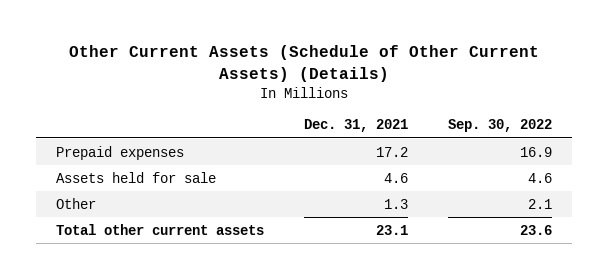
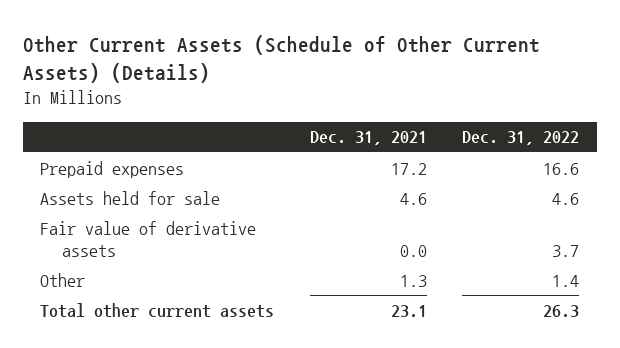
[448,119,553,133] Sep. 30, 2022 -> none
none -> [462,131,580,146] Dec. 31, 2022
none -> [40,220,257,257] Fair value of derivative assets

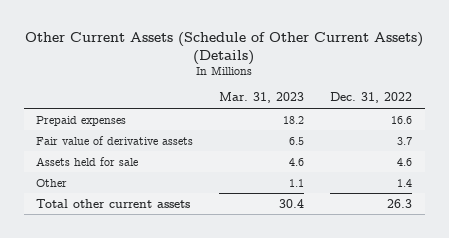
[309,131,427,146] Dec. 31, 2021 -> none
none -> [219,92,305,104] Mar. 31, 2023
[40,190,221,205] Assets held for sale -> [36,156,139,166] Assets held for sale

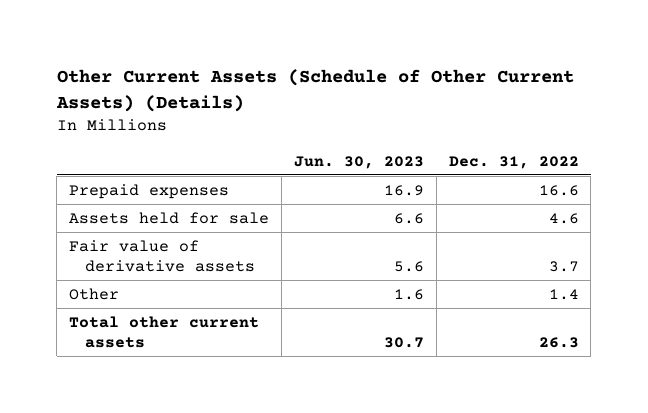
[219,92,305,104] Mar. 31, 2023 -> none
none -> [293,155,424,169] Jun. 30, 2023
[36,135,194,145] Fair value of derivative assets -> [69,239,256,272] Fair value of derivative assets

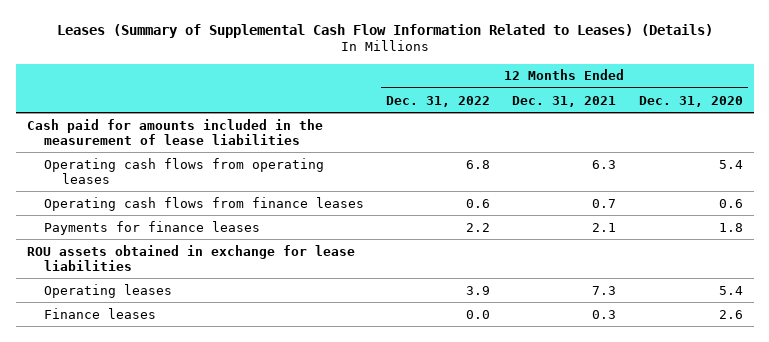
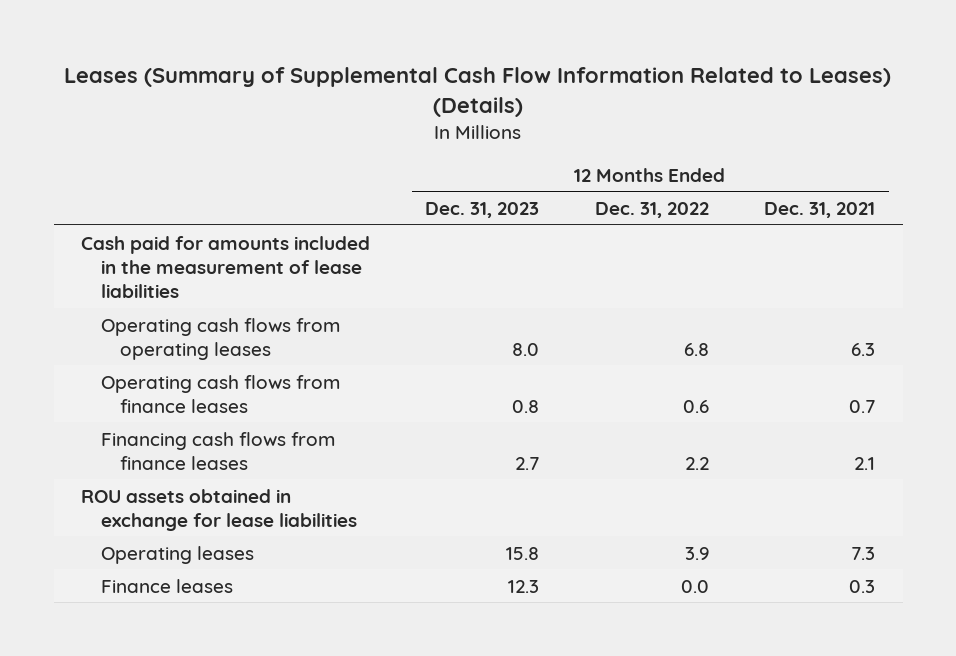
[638,95,743,107] Dec. 31, 2020 -> none
none -> [425,202,540,219] Dec. 31, 2023
[44,220,261,235] Payments for finance leases -> [100,431,335,470] Financing cash flows from finance leases

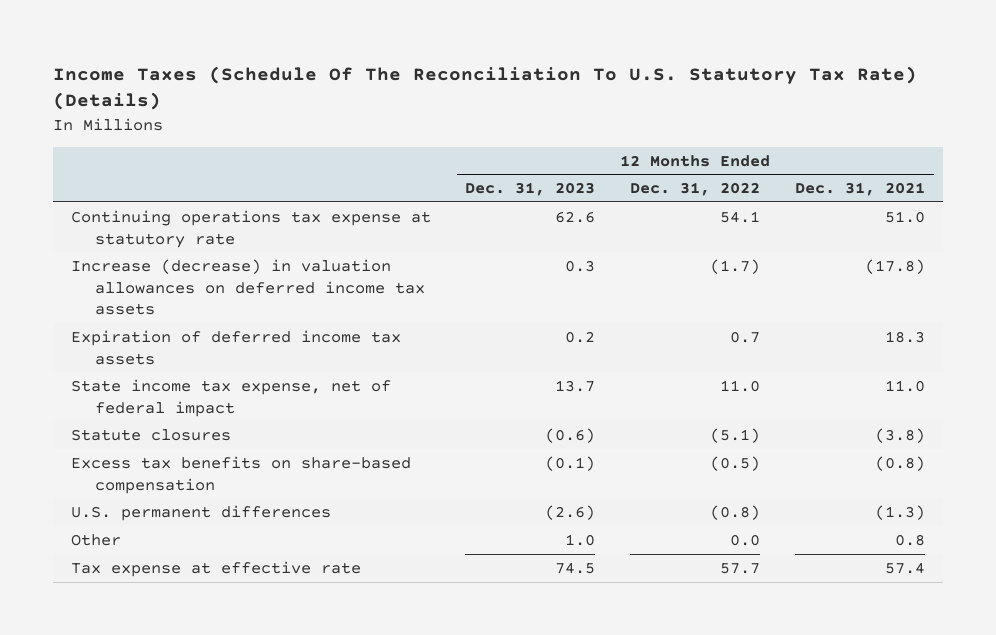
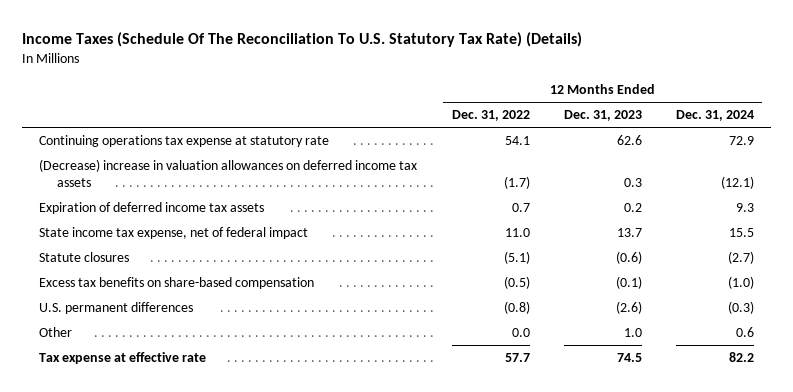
[795,182,926,197] Dec. 31, 2021 -> none
none -> [675,110,754,122] Dec. 31, 2024
[70,258,426,316] Increase (decrease) in valuation allowances on deferred income tax assets -> [39,159,418,188] (Decrease) increase in valuation allowances on deferred income tax assets

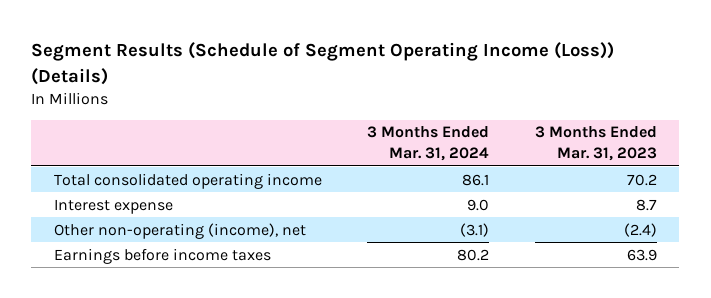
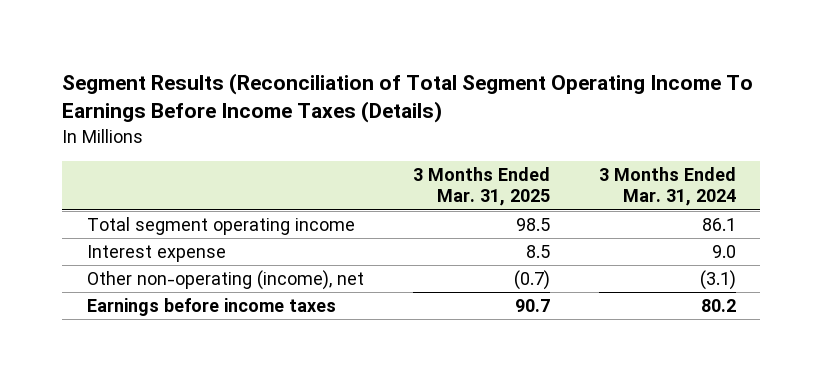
[31,42,615,85] Segment Results (Schedule of Segment Operating Income (Loss)) (Details) -> [62,73,754,124] Segment Results (Reconciliation of Total Segment Operating Income To Earnings Before Income Taxes (Details)
[534,126,657,162] 3 Months Ended Mar. 31, 2023 -> none
none -> [412,167,550,207] 3 Months Ended Mar. 31, 2025
[53,172,322,189] Total consolidated operating income -> [86,217,355,236] Total segment operating income

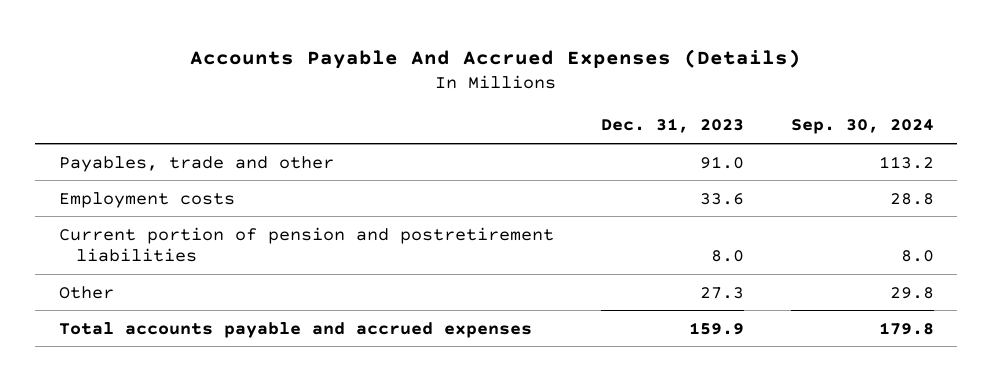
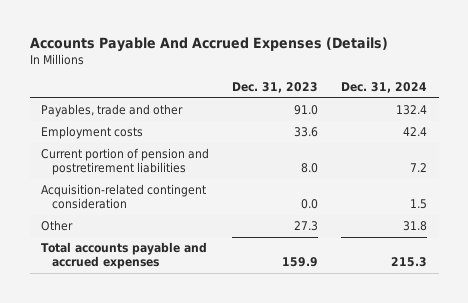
[790,119,934,135] Sep. 30, 2024 -> none
none -> [341,82,428,94] Dec. 31, 2024
none -> [41,184,207,210] Acquisition-related contingent consideration

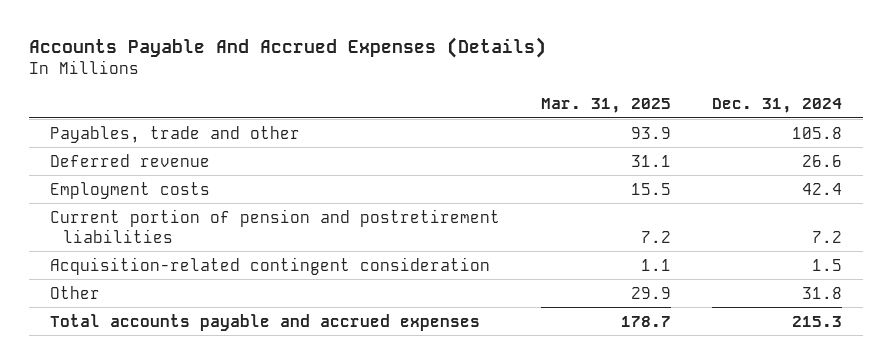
[232,82,319,94] Dec. 31, 2023 -> none
none -> [540,97,671,113] Mar. 31, 2025
[396,105,428,116] 132.4 -> [792,126,843,139] 105.8
none -> [49,153,210,167] Deferred revenue

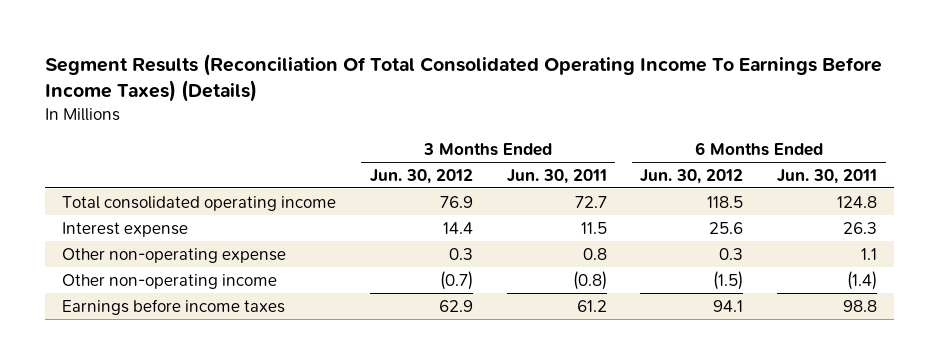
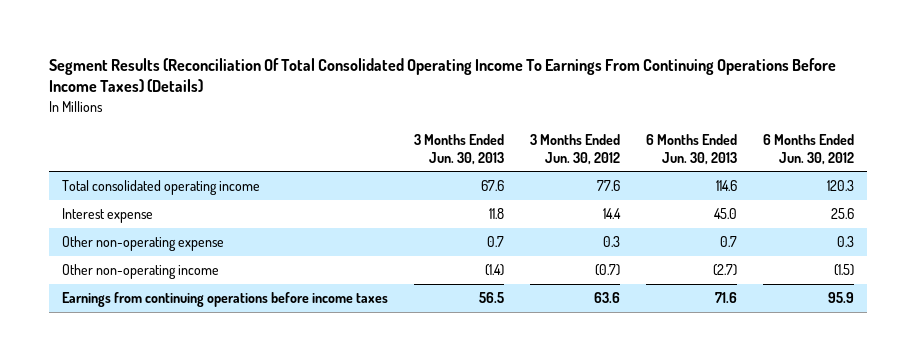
[44,53,882,102] Segment Results (Reconciliation Of Total Consolidated Operating Income To Earnings Before Income Taxes) (Details) -> [48,57,836,93] Segment Results (Reconciliation Of Total Consolidated Operating Income To Earnings From Continuing Operations Before Income Taxes) (Details)
[506,168,607,184] Jun. 30, 2011 -> none
[777,168,878,184] Jun. 30, 2011 -> none
none -> [413,133,504,165] 3 Months Ended Jun. 30, 2013
none -> [645,133,737,165] 6 Months Ended Jun. 30, 2013
[439,195,473,208] 76.9 -> [596,180,620,192] 77.6
[707,195,744,208] 118.5 -> [827,180,855,192] 120.3
[61,298,285,315] Earnings before income taxes -> [61,292,388,308] Earnings from continuing operations before income taxes
[438,299,473,312] 62.9 -> [593,292,620,304] 63.6
[713,299,744,312] 94.1 -> [828,292,855,304] 95.9

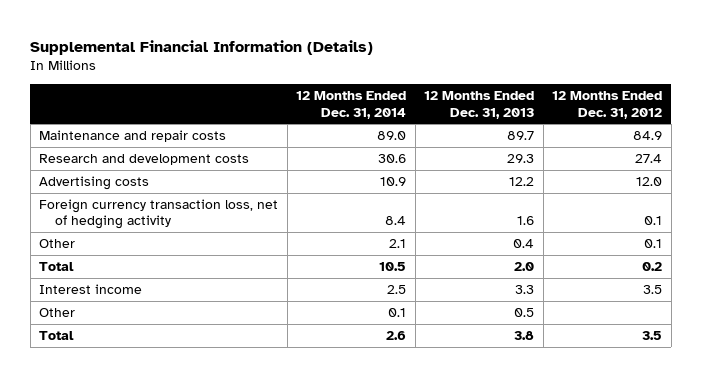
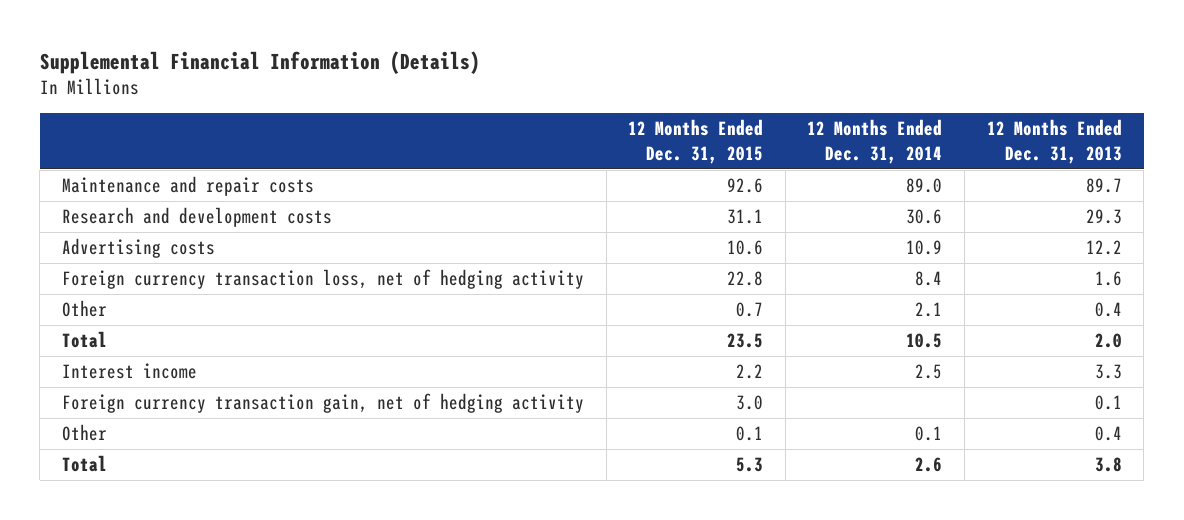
[552,91,663,119] 12 Months Ended Dec. 31, 2012 -> none
none -> [628,119,764,164] 12 Months Ended Dec. 31, 2015
none -> [61,393,584,414] Foreign currency transaction gain, net of hedging activity
[514,308,535,318] 0.5 -> [1094,426,1122,442] 0.4

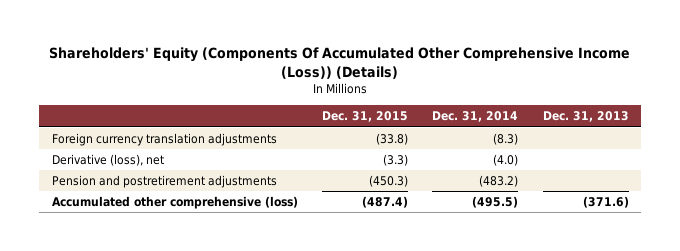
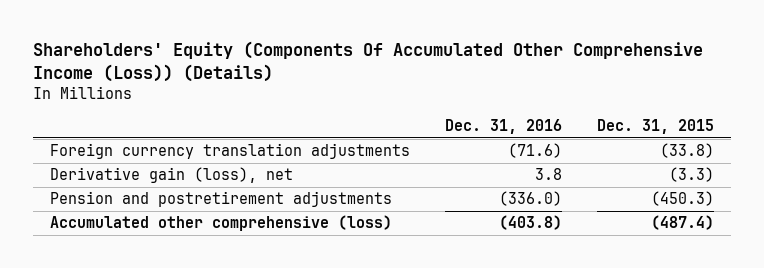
[432,111,519,123] Dec. 31, 2014 -> none
[542,111,629,123] Dec. 31, 2013 -> none
none -> [445,119,563,135] Dec. 31, 2016
[51,154,164,167] Derivative (loss), net -> [50,167,294,184] Derivative gain (loss), net

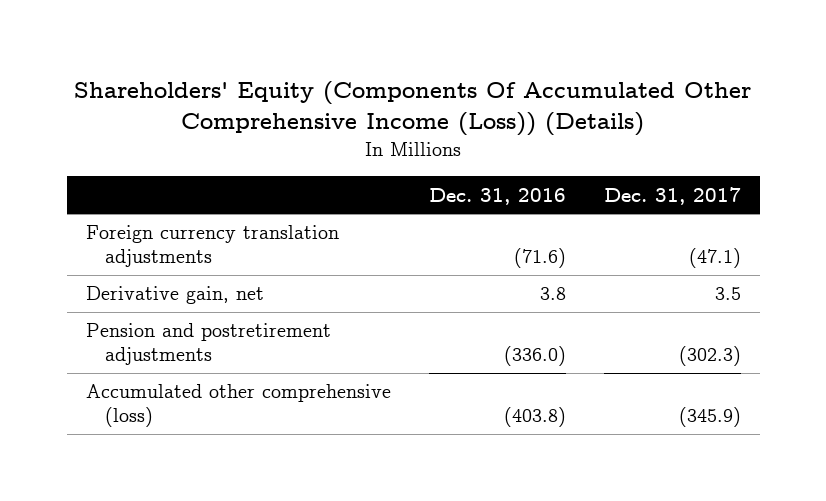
[596,119,714,135] Dec. 31, 2015 -> none
none -> [603,186,741,205] Dec. 31, 2017
[50,167,294,184] Derivative gain (loss), net -> [85,286,264,305] Derivative gain, net

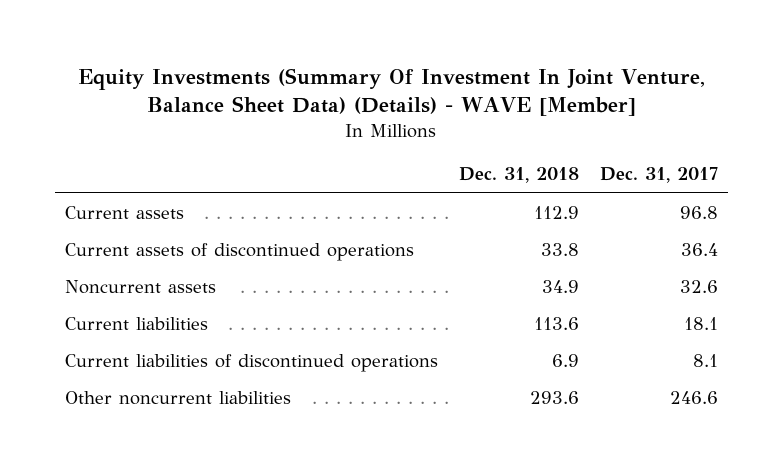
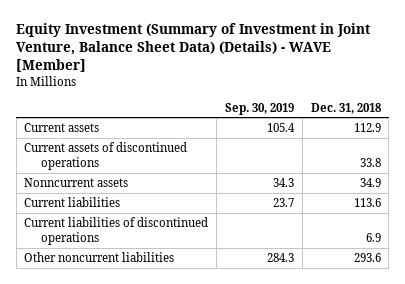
[78,67,706,117] Equity Investments (Summary Of Investment In Joint Venture, Balance Sheet Data) (Details) - WAVE [Member] -> [16,23,372,73] Equity Investment (Summary of Investment in Joint Venture, Balance Sheet Data) (Details) - WAVE [Member]
[599,167,718,184] Dec. 31, 2017 -> none
none -> [224,102,294,115] Sep. 30, 2019
[65,279,217,294] Noncurrent assets -> [24,178,129,188] Nonncurrent assets

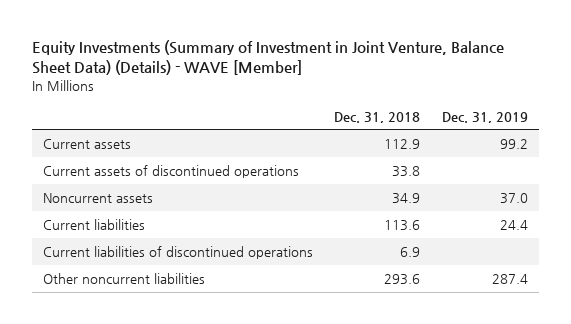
[16,23,372,73] Equity Investment (Summary of Investment in Joint Venture, Balance Sheet Data) (Details) - WAVE [Member] -> [32,40,505,76] Equity Investments (Summary of Investment in Joint Venture, Balance Sheet Data) (Details) - WAVE [Member]
[224,102,294,115] Sep. 30, 2019 -> none
none -> [441,111,528,123] Dec. 31, 2019
[24,178,129,188] Nonncurrent assets -> [42,192,153,203] Noncurrent assets

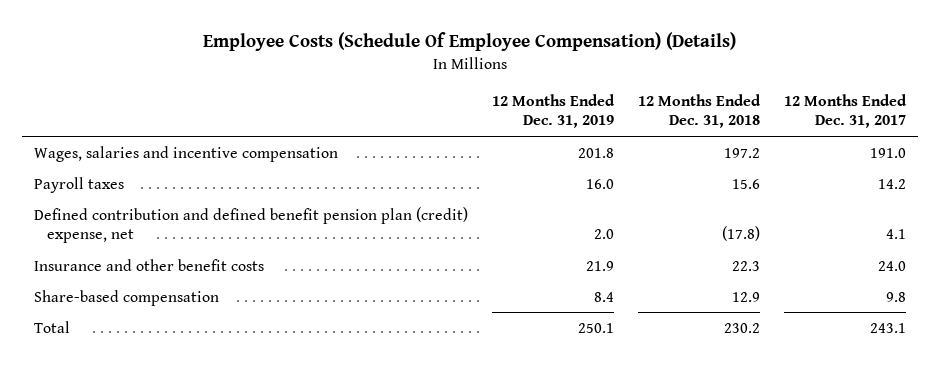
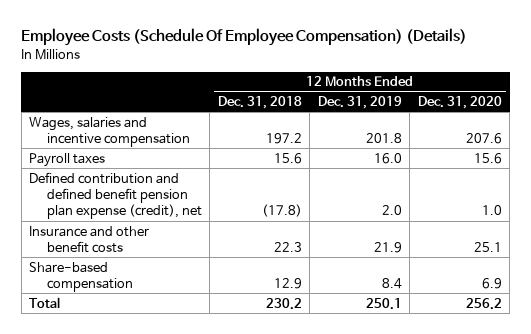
[783,93,907,129] 12 Months Ended Dec. 31, 2017 -> none
none -> [417,96,502,110] Dec. 31, 2020
[34,206,469,244] Defined contribution and defined benefit pension plan (credit) expense, net -> [29,171,202,220] Defined contribution and defined benefit pension plan expense (credit), net

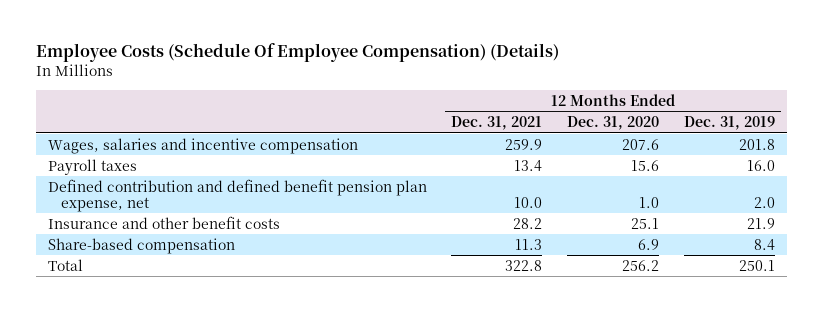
[217,96,302,110] Dec. 31, 2018 -> none
none -> [451,115,543,130] Dec. 31, 2021
[29,171,202,220] Defined contribution and defined benefit pension plan expense (credit), net -> [47,178,427,212] Defined contribution and defined benefit pension plan expense, net

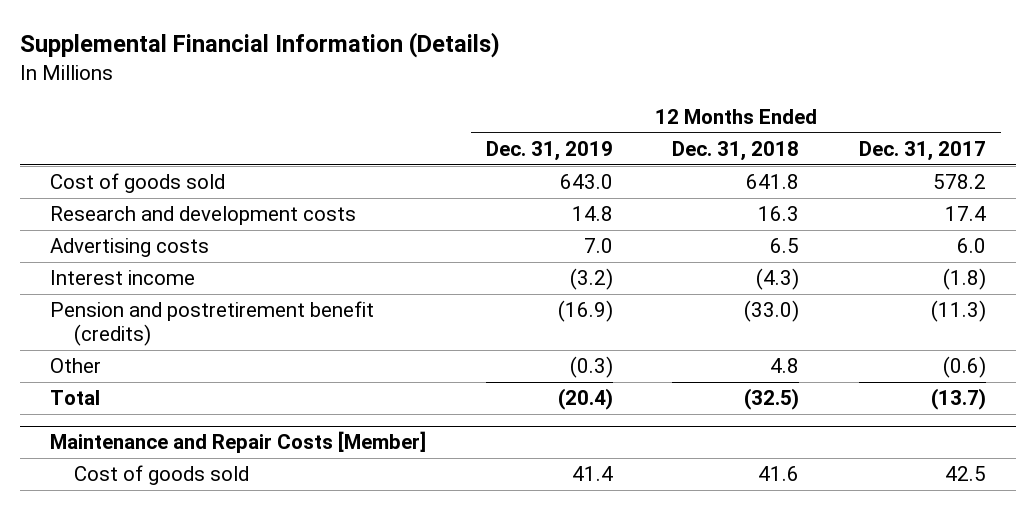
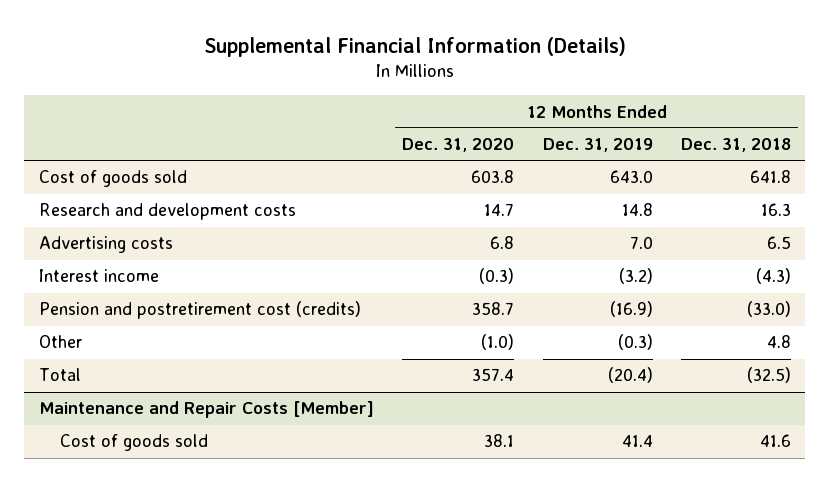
[859,140,987,161] Dec. 31, 2017 -> none
none -> [402,138,515,153] Dec. 31, 2020
[49,301,374,347] Pension and postretirement benefit (credits) -> [38,301,361,320] Pension and postretirement cost (credits)

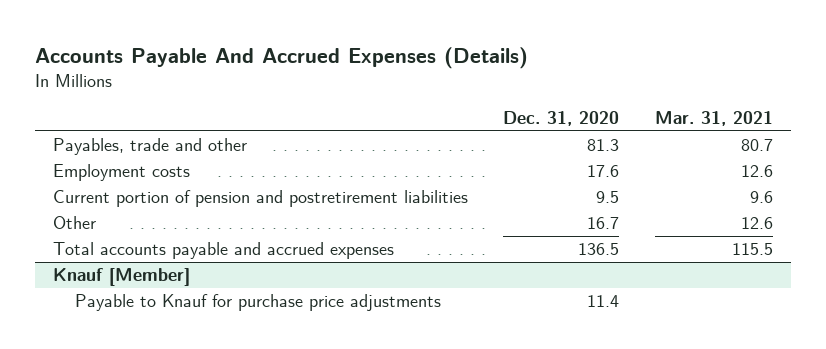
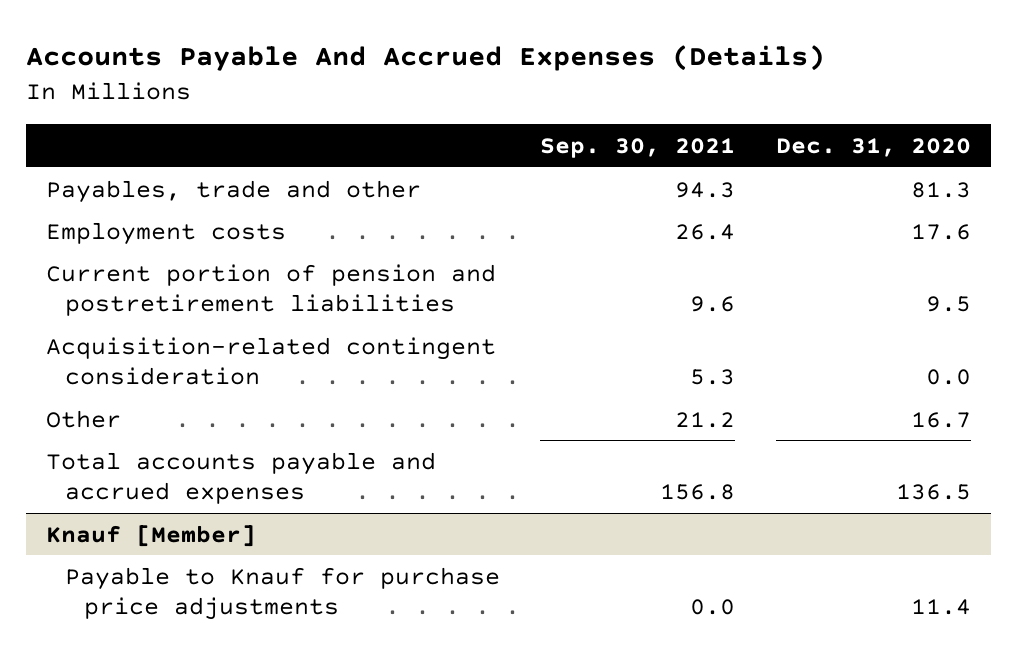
[654,110,773,126] Mar. 31, 2021 -> none
none -> [540,137,736,158] Sep. 30, 2021
none -> [46,336,497,386] Acquisition-related contingent consideration

